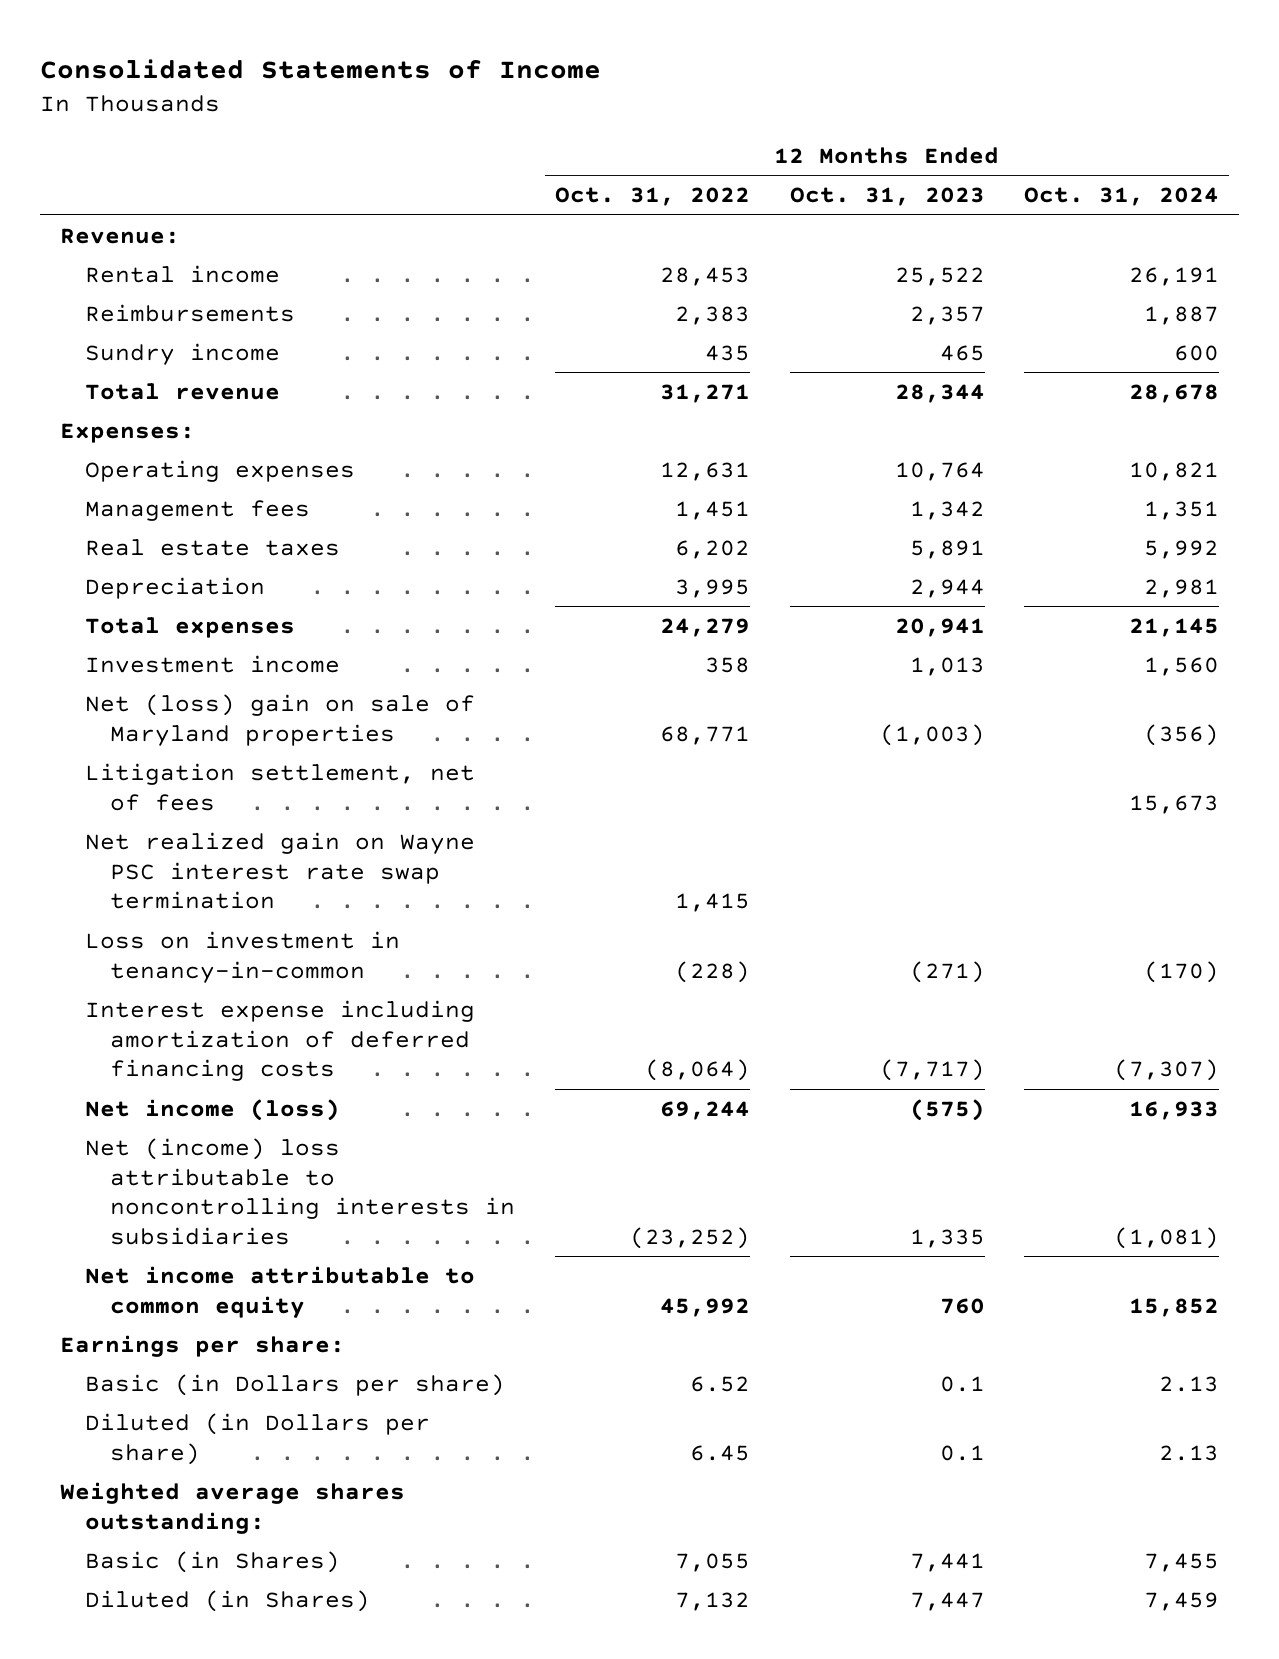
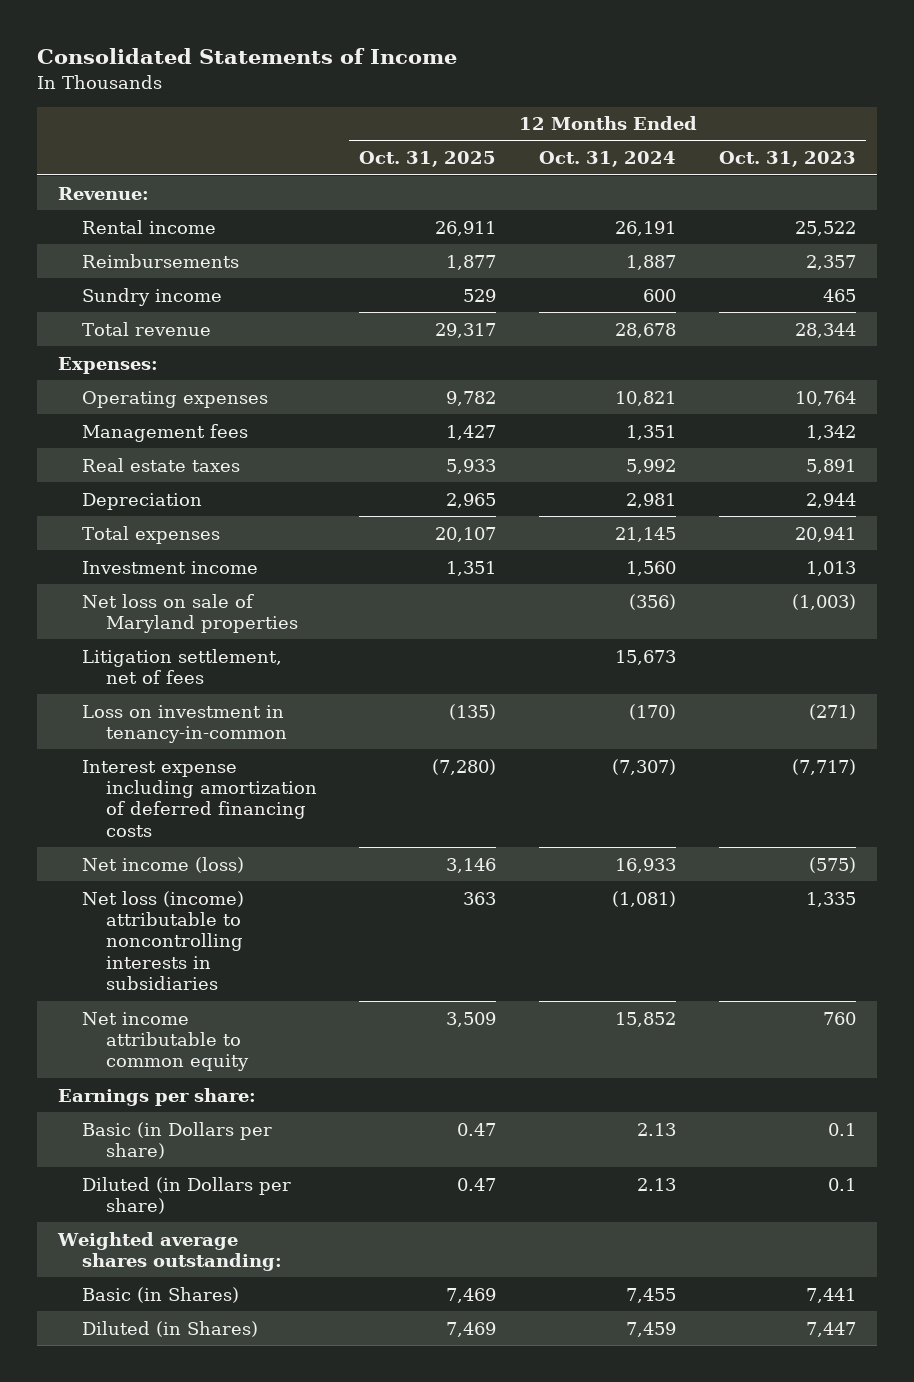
[554,187,750,207] Oct. 31, 2022 -> none
none -> [359,151,497,168] Oct. 31, 2025
[85,693,476,746] Net (loss) gain on sale of Maryland properties -> [81,593,298,633] Net loss on sale of Maryland properties
[85,831,476,910] Net realized gain on Wayne PSC interest rate swap termination -> none
[85,1137,516,1245] Net (income) loss attributable to noncontrolling interests in subsidiaries -> [81,890,244,991] Net loss (income) attributable to noncontrolling interests in subsidiaries

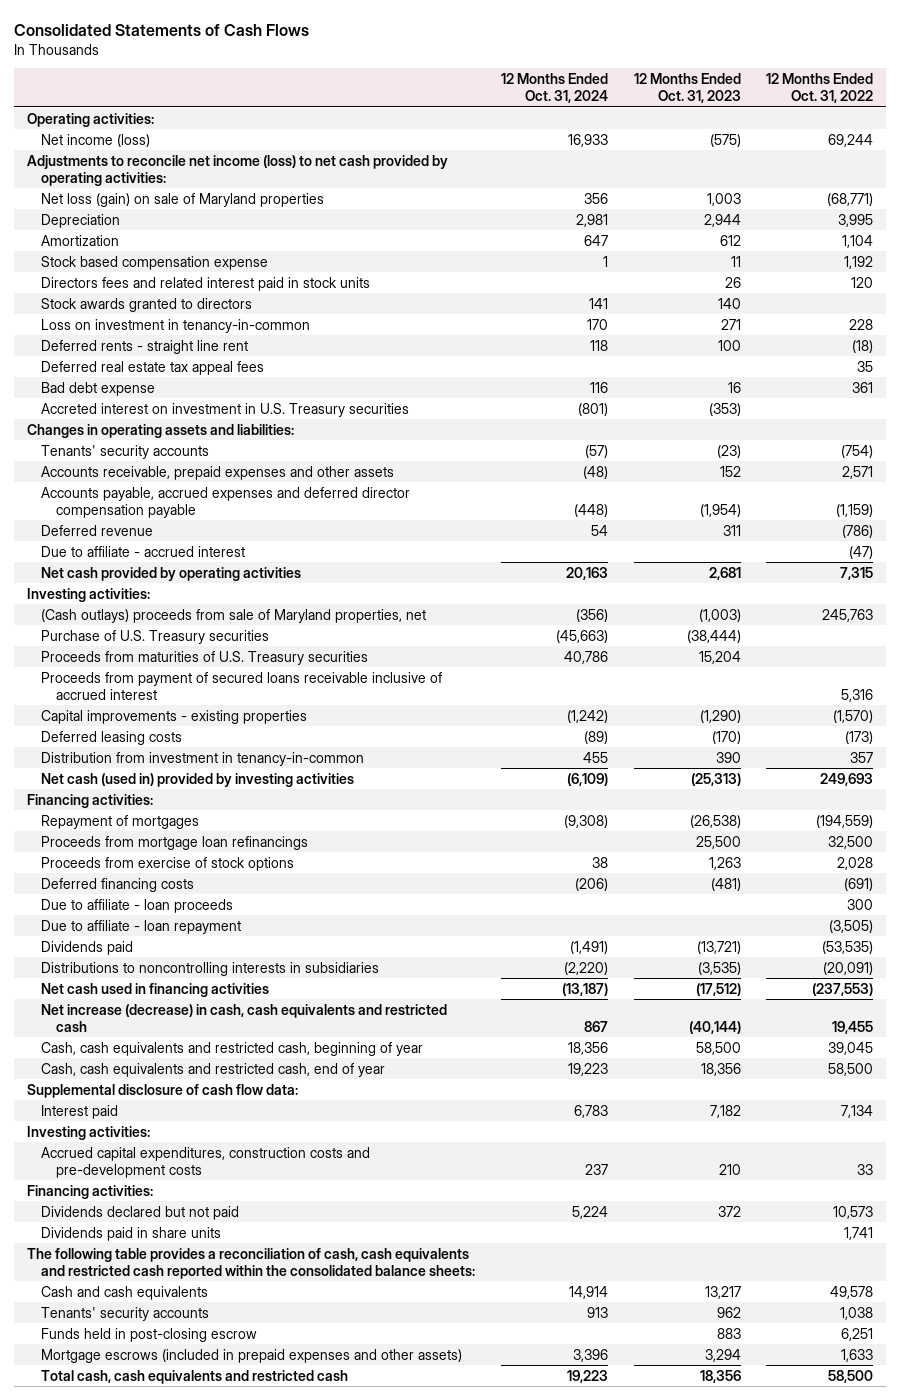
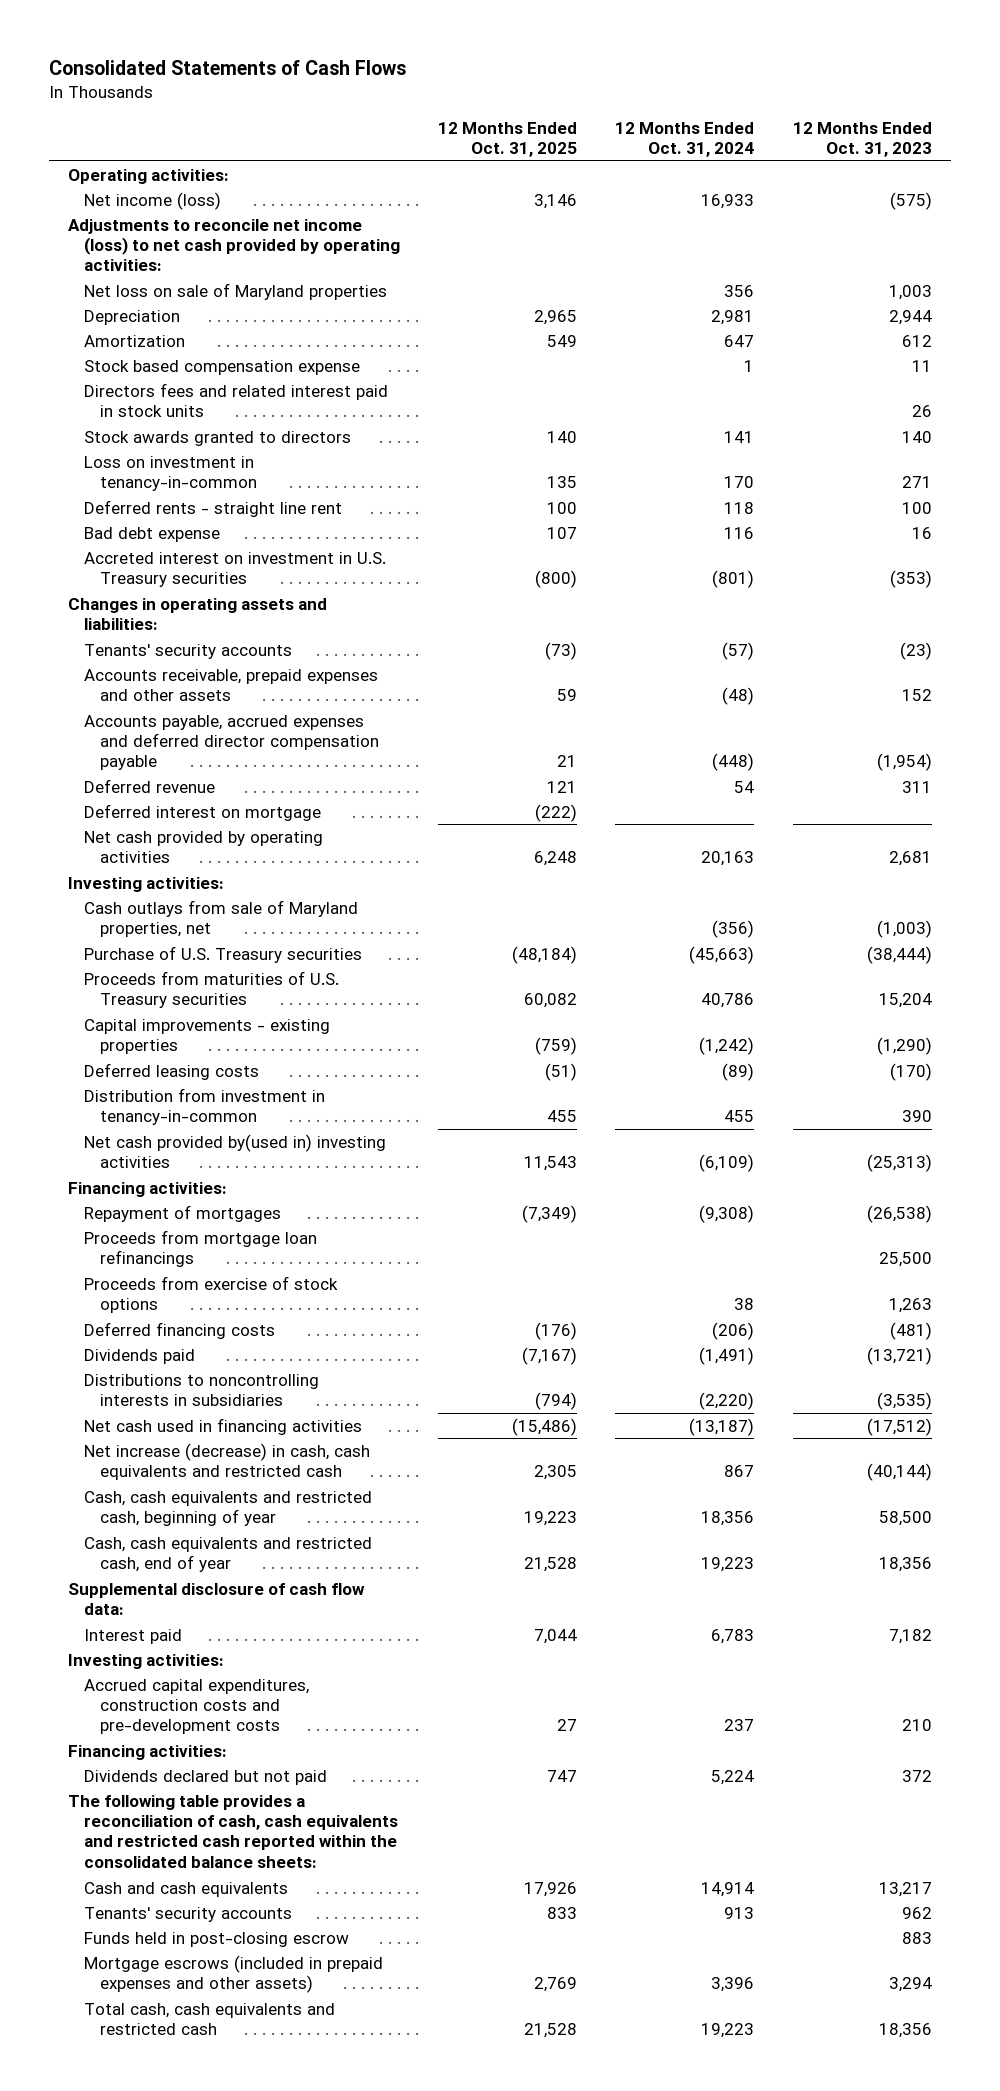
[766,73,874,104] 12 Months Ended Oct. 31, 2022 -> none
none -> [438,121,578,157] 12 Months Ended Oct. 31, 2025
[41,192,325,207] Net loss (gain) on sale of Maryland properties -> [84,282,388,300] Net loss on sale of Maryland properties
[41,360,265,375] Deferred real estate tax appeal fees -> none
[41,545,246,557] Due to affiliate - accrued interest -> none
none -> [84,803,322,821] Deferred interest on mortgage
[41,608,427,623] (Cash outlays) proceeds from sale of Maryland properties, net -> [84,899,359,938] Cash outlays from sale of Maryland properties, net
[41,671,443,700] Proceeds from payment of secured loans receivable inclusive of accrued interest -> none
[41,772,355,787] Net cash (used in) provided by investing activities -> [84,1133,387,1169] Net cash provided by(used in) investing activities
[41,898,234,913] Due to affiliate - loan proceeds -> none
[41,919,242,934] Due to affiliate - loan repayment -> none
[41,1226,222,1241] Dividends paid in share units -> none

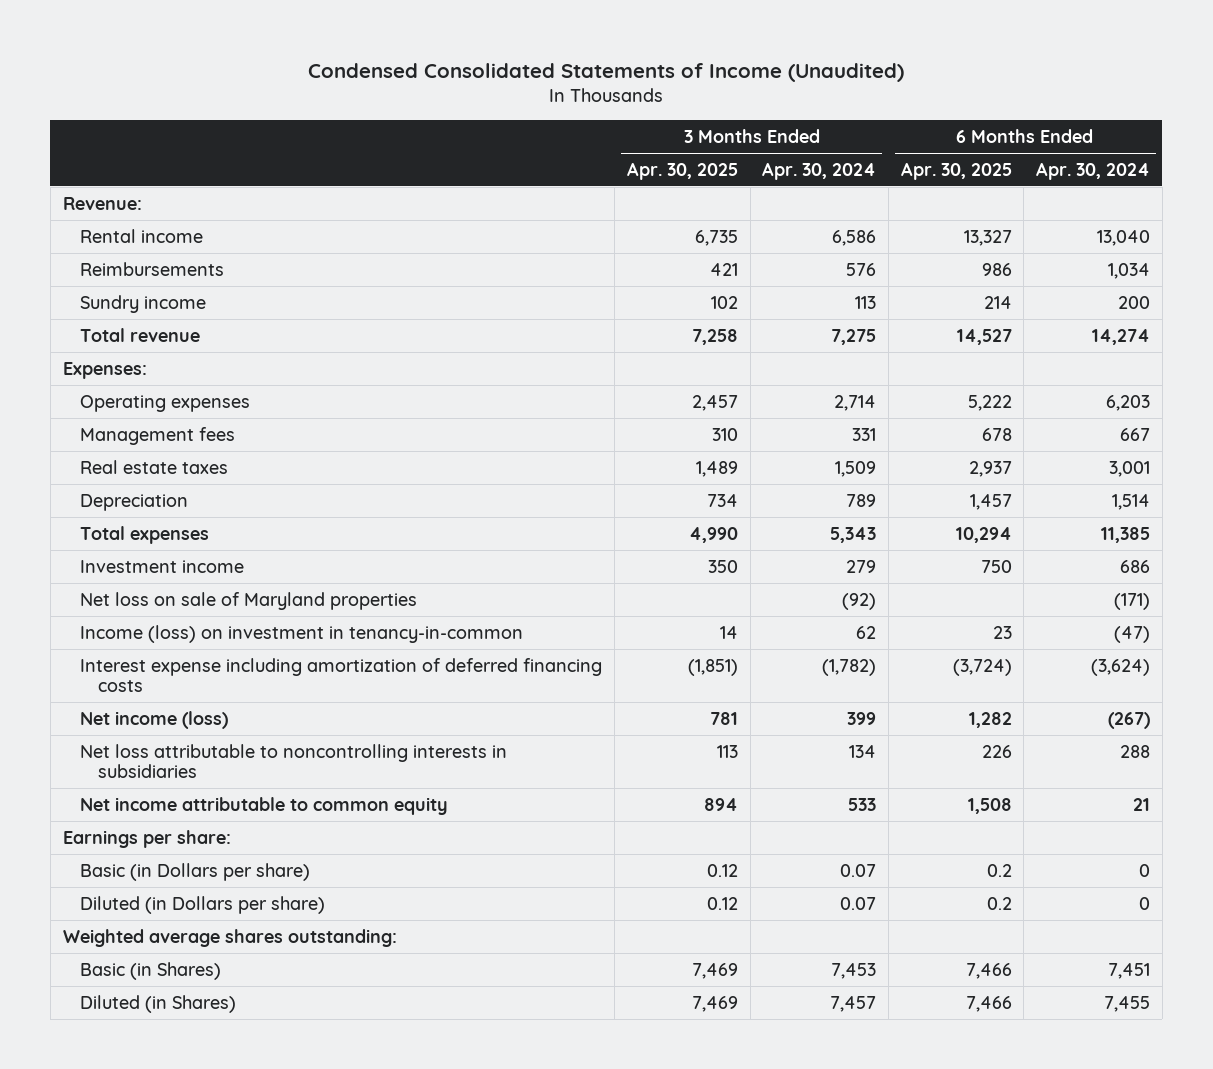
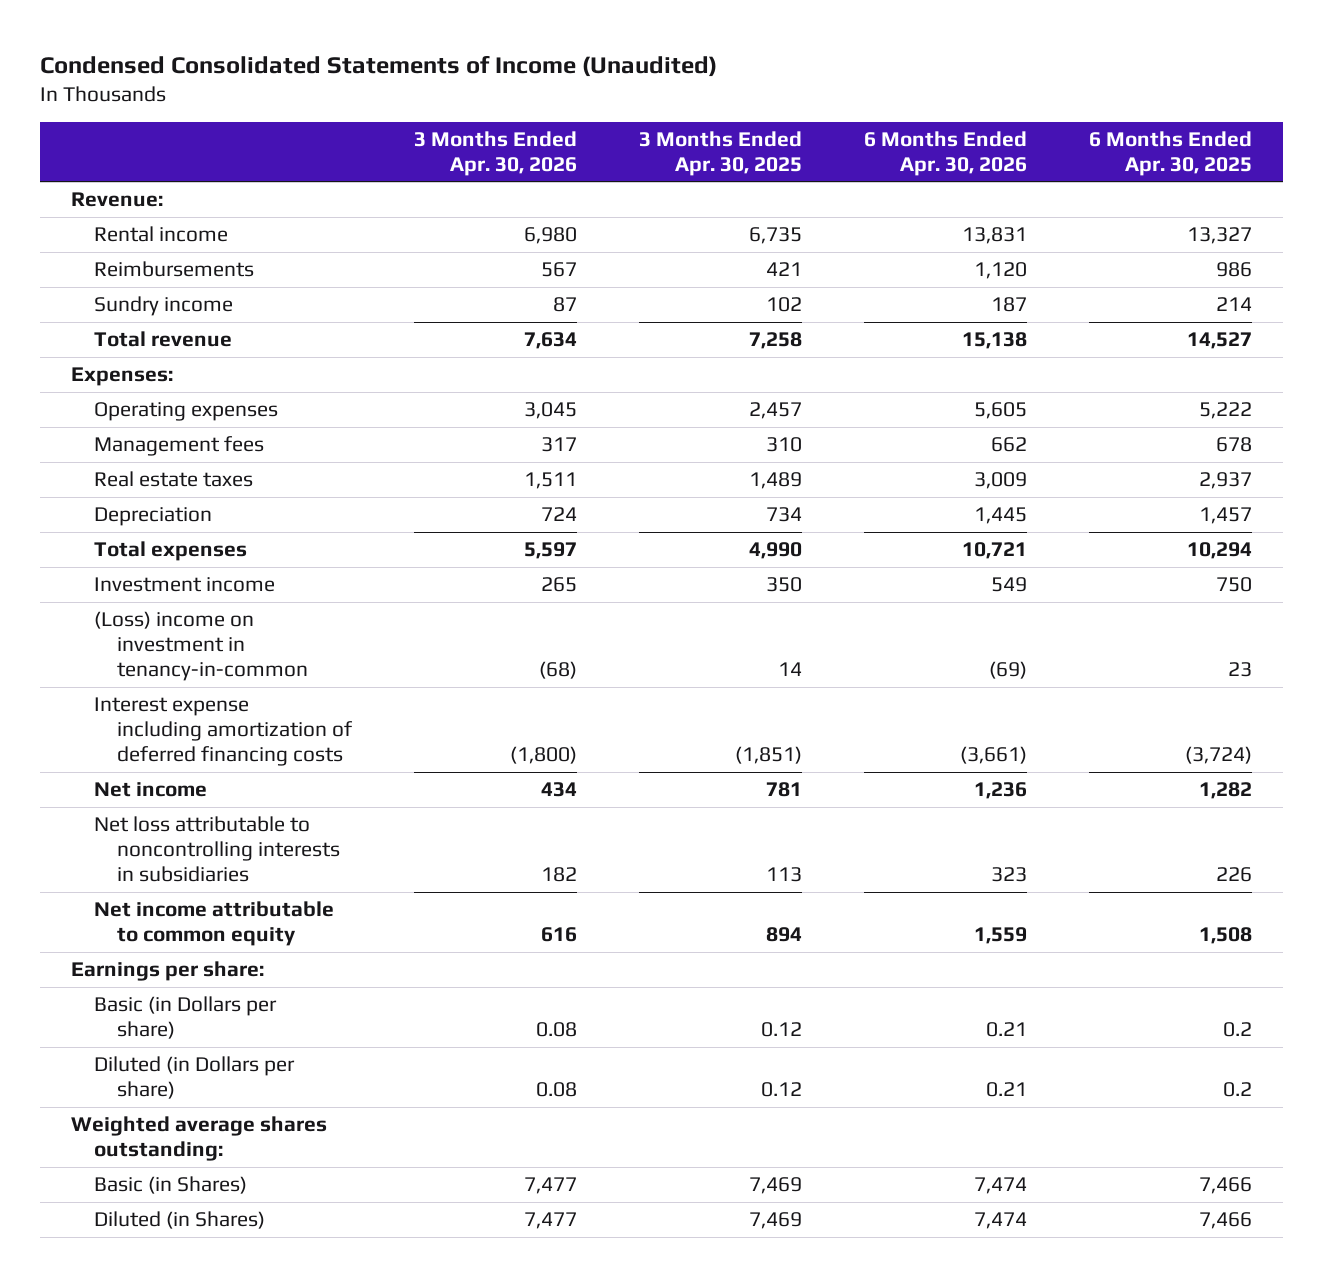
[762,161,877,180] Apr. 30, 2024 -> none
[1036,161,1151,180] Apr. 30, 2024 -> none
none -> [414,130,578,176] 3 Months Ended Apr. 30, 2026
none -> [864,130,1028,176] 6 Months Ended Apr. 30, 2026
[80,591,418,610] Net loss on sale of Maryland properties -> none
[80,624,524,643] Income (loss) on investment in tenancy-in-common -> [94,611,309,682] (Loss) income on investment in tenancy-in-common
[80,710,229,729] Net income (loss) -> [94,782,208,798] Net income

